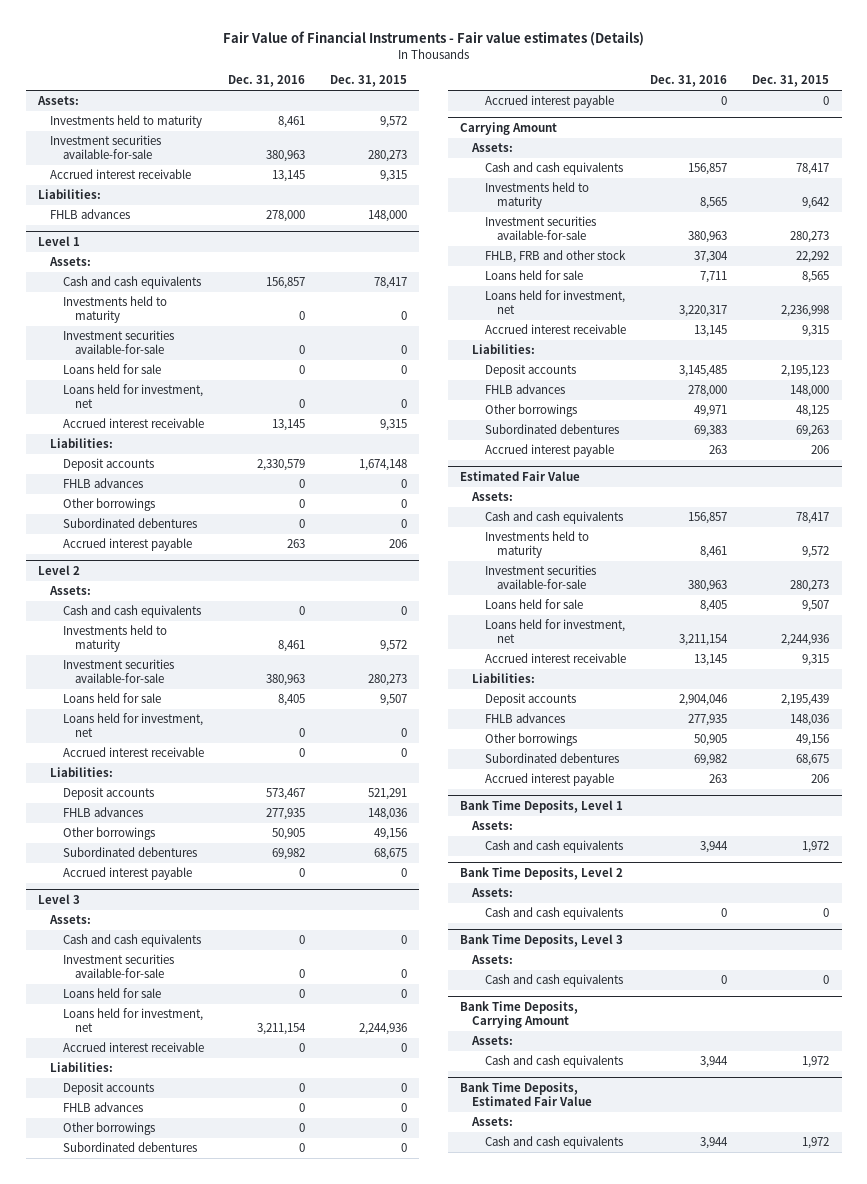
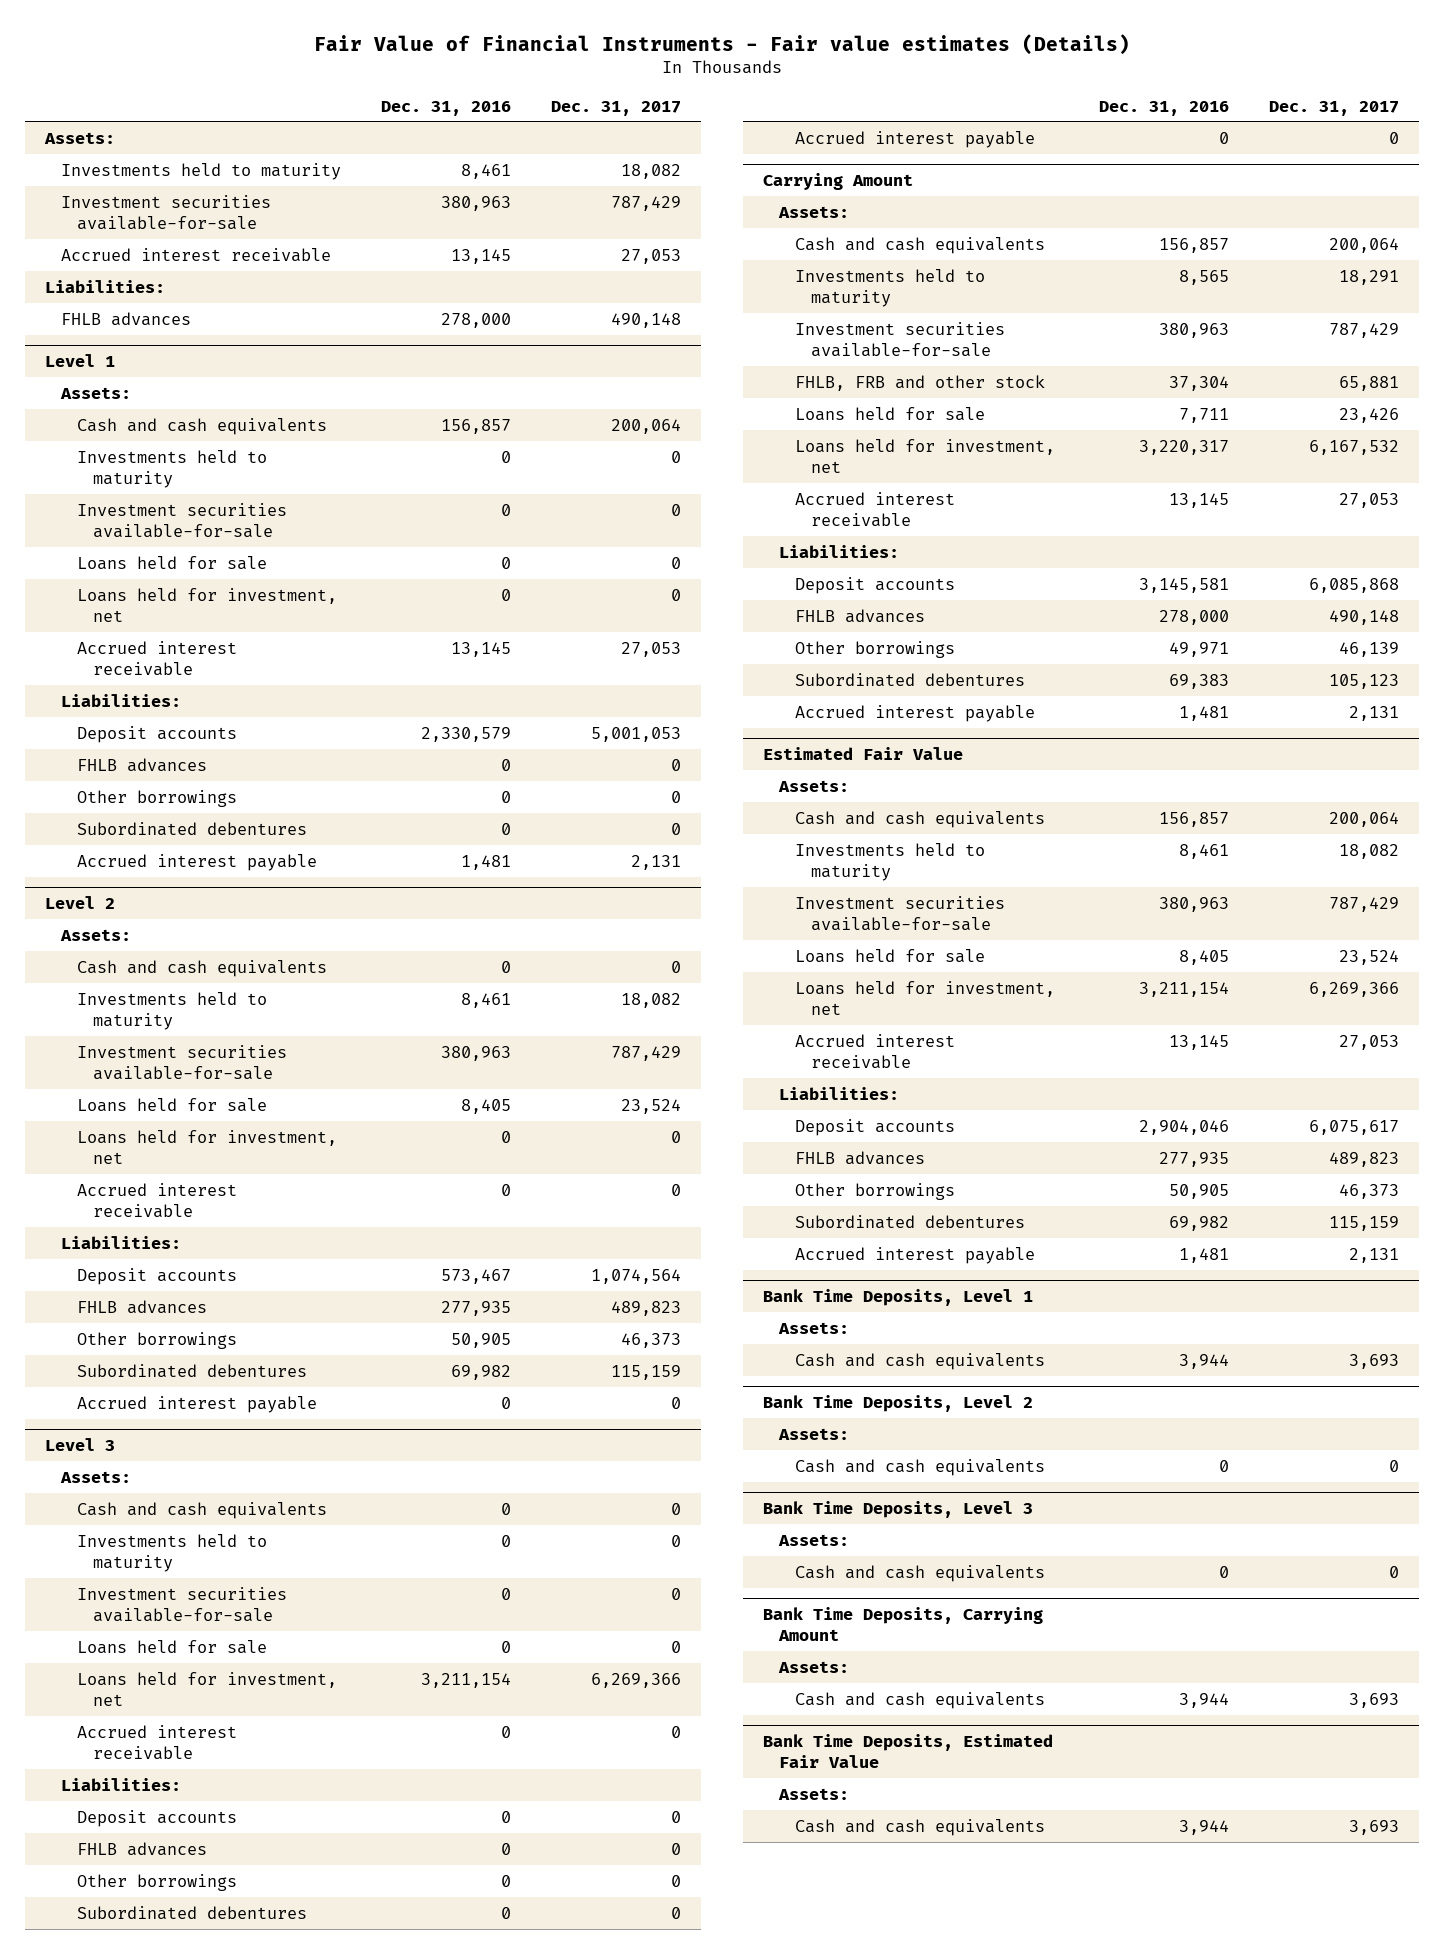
[330,75,408,88] Dec. 31, 2015 -> none
none -> [551,100,682,116] Dec. 31, 2017
[287,539,306,549] 263 -> [461,854,512,870] 1,481
none -> [77,1533,268,1572] Investments held to maturity
[679,365,728,378] 3,145,485 -> [1139,577,1230,593] 3,145,581
[709,445,728,455] 263 -> [1179,705,1230,721] 1,481
[709,774,728,784] 263 -> [1179,1247,1230,1263] 1,481

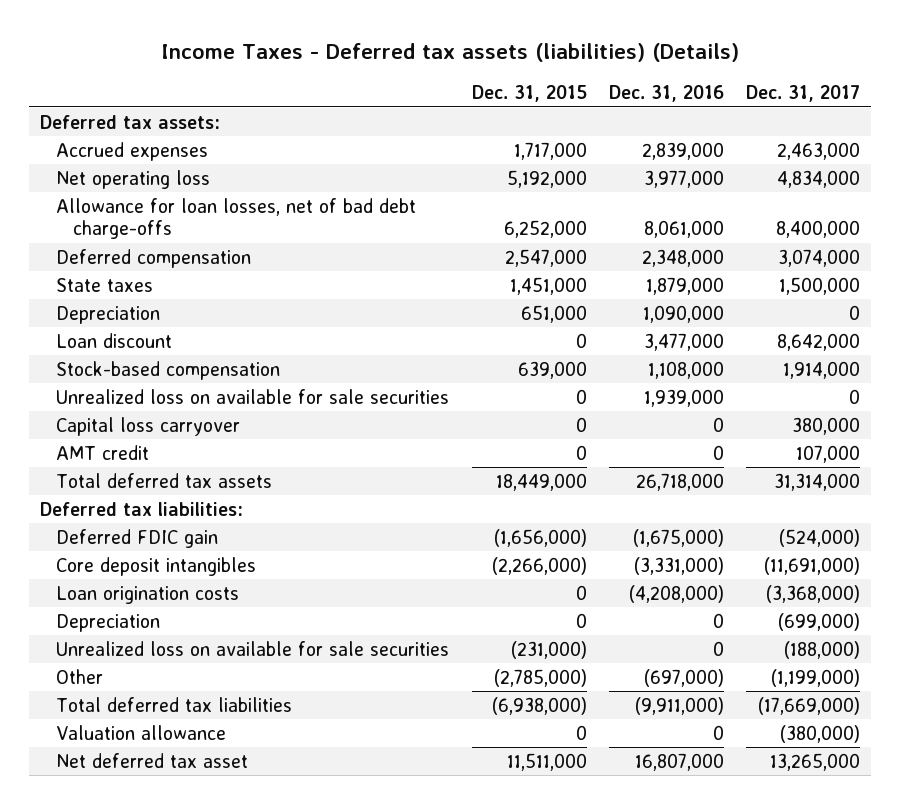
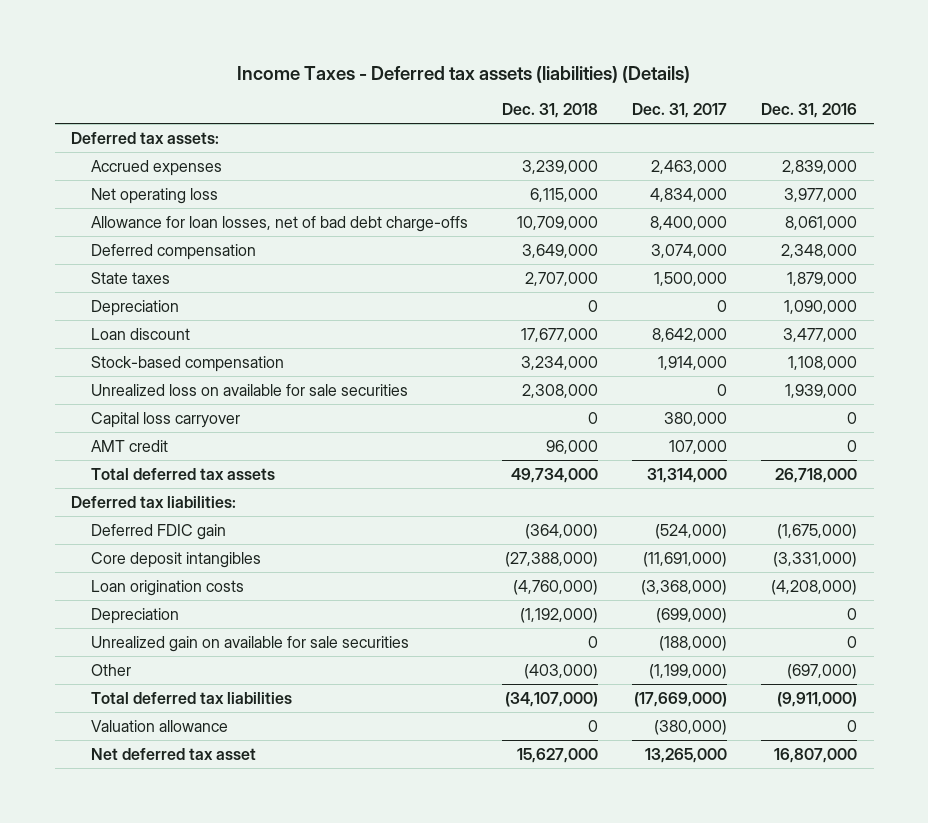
[471,85,587,103] Dec. 31, 2015 -> none
none -> [501,103,598,119] Dec. 31, 2018
[56,640,450,656] Unrealized loss on available for sale securities -> [91,635,410,652] Unrealized gain on available for sale securities

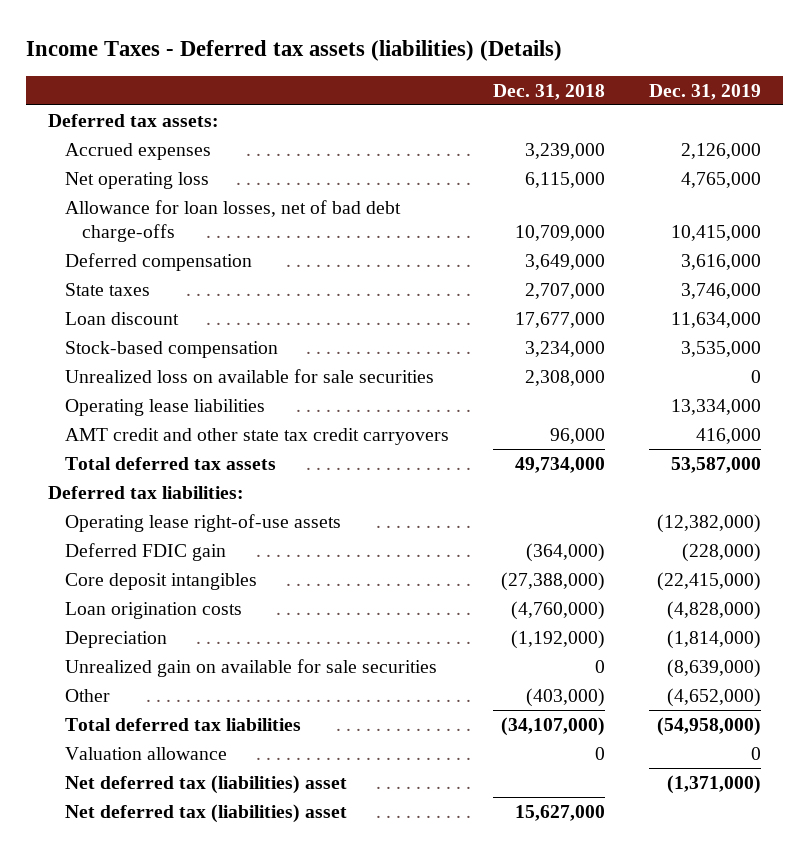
[631,103,727,119] Dec. 31, 2017 -> none
[760,103,857,119] Dec. 31, 2016 -> none
none -> [649,83,762,100] Dec. 31, 2019
[91,299,180,316] Depreciation -> none
[91,411,241,428] Capital loss carryover -> none
none -> [65,398,266,416] Operating lease liabilities
[91,439,169,452] AMT credit -> [65,427,450,445] AMT credit and other state tax credit carryovers
none -> [65,513,342,532] Operating lease right-of-use assets
none -> [65,774,348,794] Net deferred tax (liabilities) asset
[91,747,257,760] Net deferred tax asset -> [65,803,348,823] Net deferred tax (liabilities) asset

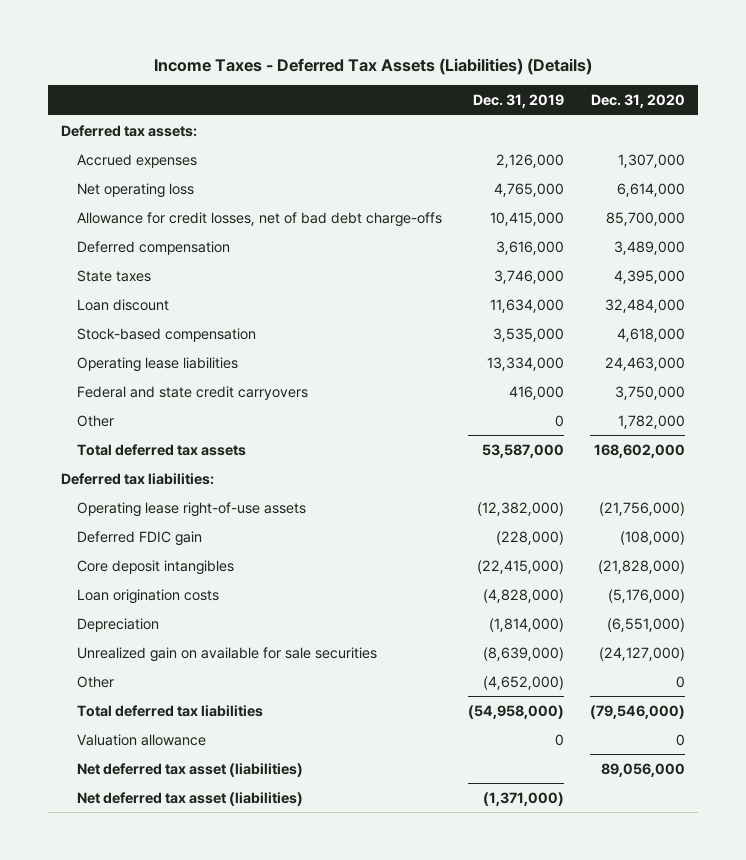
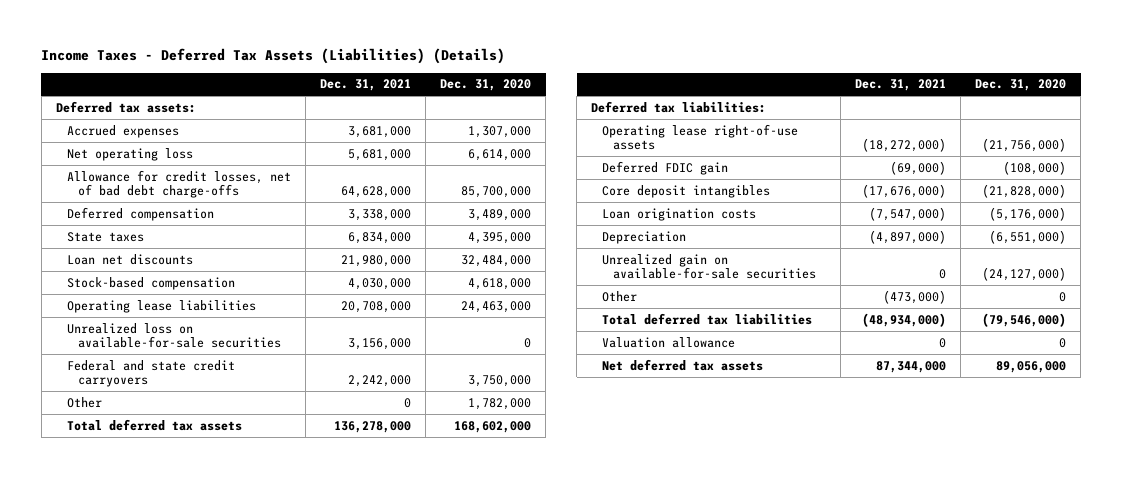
[473,94,565,109] Dec. 31, 2019 -> none
none -> [319,79,411,92] Dec. 31, 2021
[77,298,170,311] Loan discount -> [66,253,193,265] Loan net discounts
none -> [66,322,281,349] Unrealized loss on available-for-sale securities
[77,646,378,662] Unrealized gain on available for sale securities -> [602,253,817,280] Unrealized gain on available-for-sale securities
[77,791,304,806] Net deferred tax asset (liabilities) -> none
[77,762,304,777] Net deferred tax asset (liabilities) -> [602,358,764,371] Net deferred tax assets

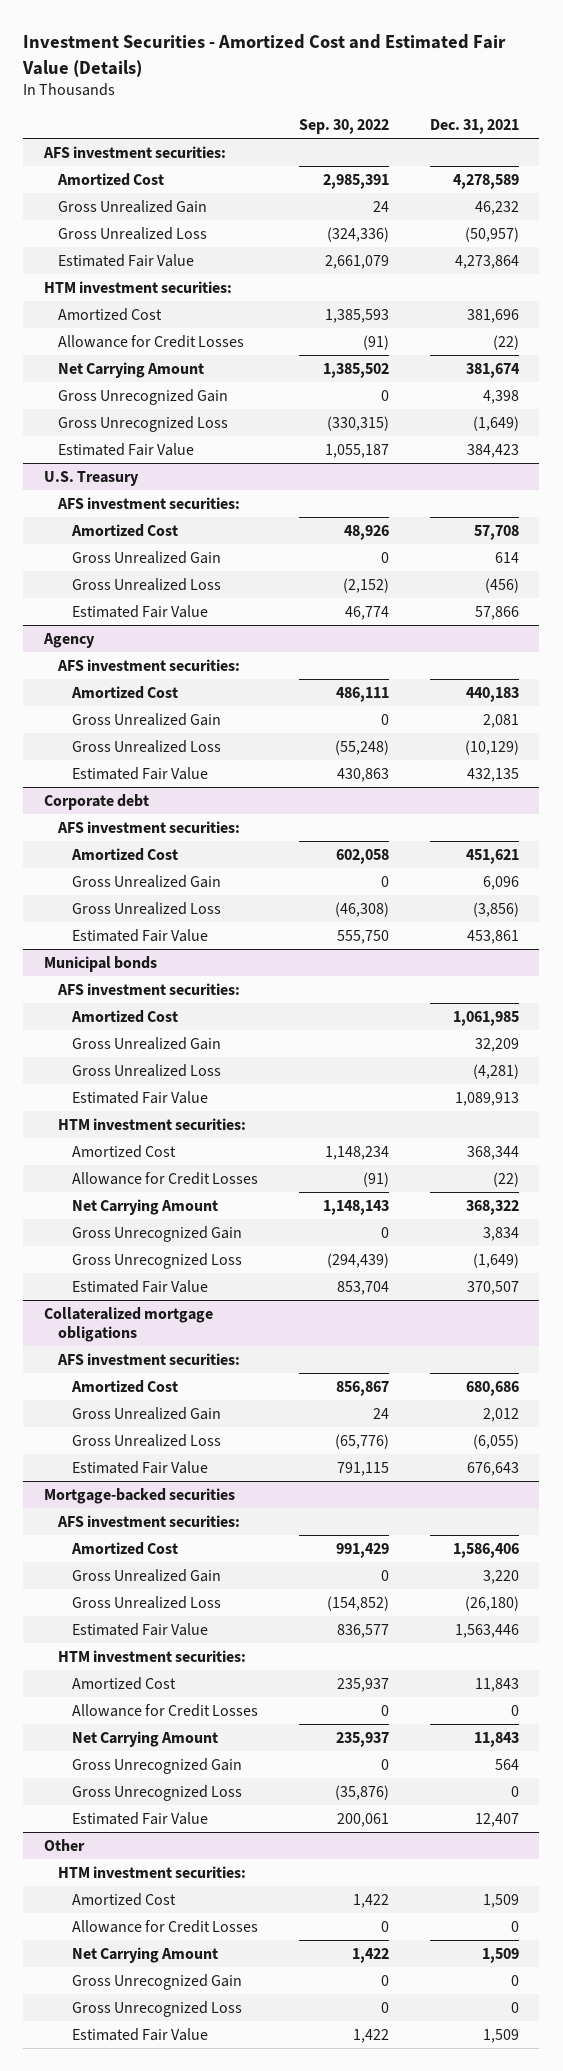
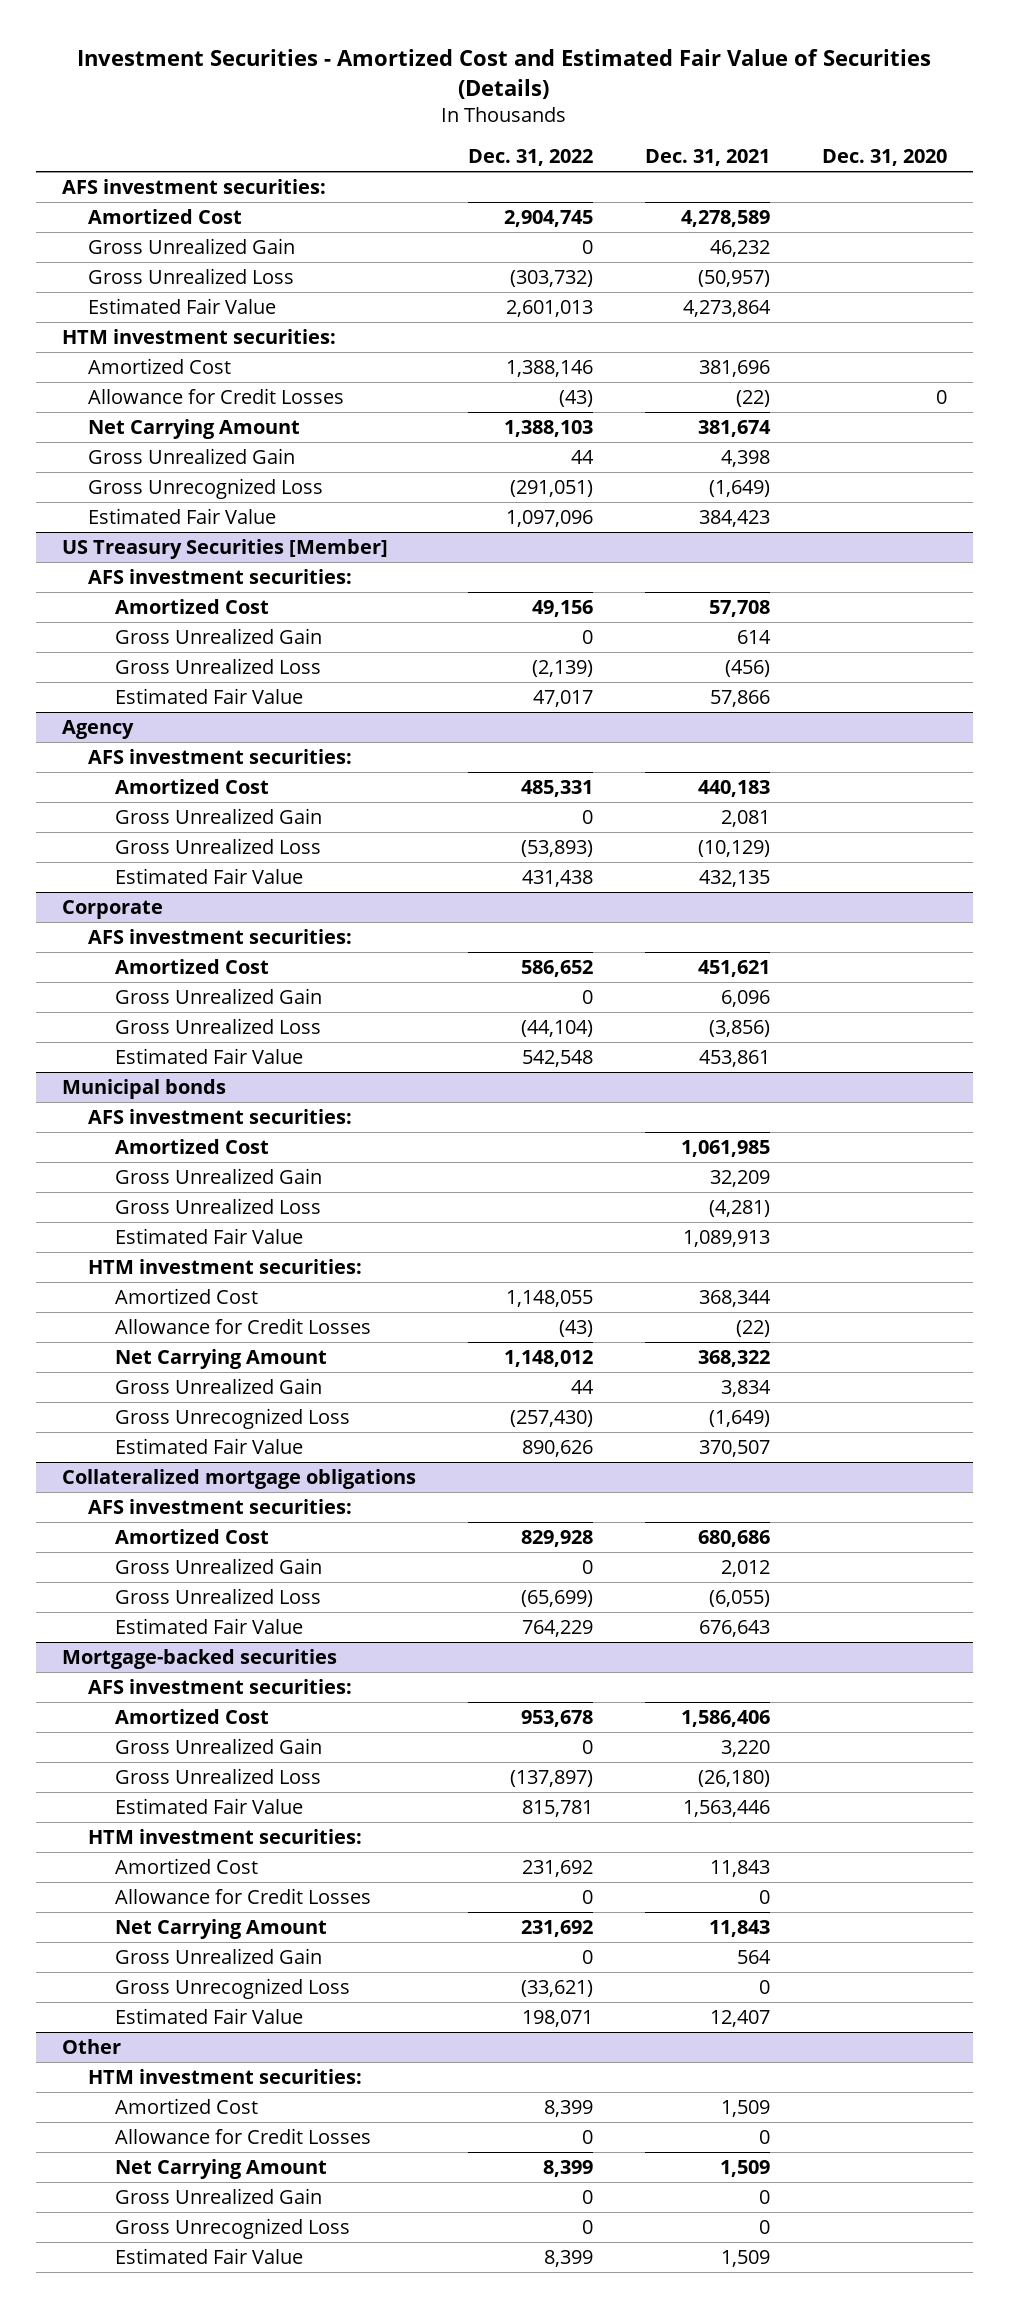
[22,34,507,77] Investment Securities - Amortized Cost and Estimated Fair Value (Details) -> [77,48,932,99] Investment Securities - Amortized Cost and Estimated Fair Value of Securities (Details)
[299,119,390,135] Sep. 30, 2022 -> none
none -> [467,149,593,167] Dec. 31, 2022
none -> [821,149,947,167] Dec. 31, 2020
[57,388,228,405] Gross Unrecognized Gain -> [88,448,296,465] Gross Unrealized Gain
[43,470,139,486] U.S. Treasury -> [61,539,388,560] US Treasury Securities [Member]
[43,793,149,810] Corporate debt -> [61,900,163,920] Corporate
[72,1225,243,1242] Gross Unrecognized Gain -> [114,1378,322,1395] Gross Unrealized Gain
[72,1757,243,1774] Gross Unrecognized Gain -> [114,1948,322,1965] Gross Unrealized Gain
[72,1973,243,1990] Gross Unrecognized Gain -> [114,2188,322,2205] Gross Unrealized Gain

